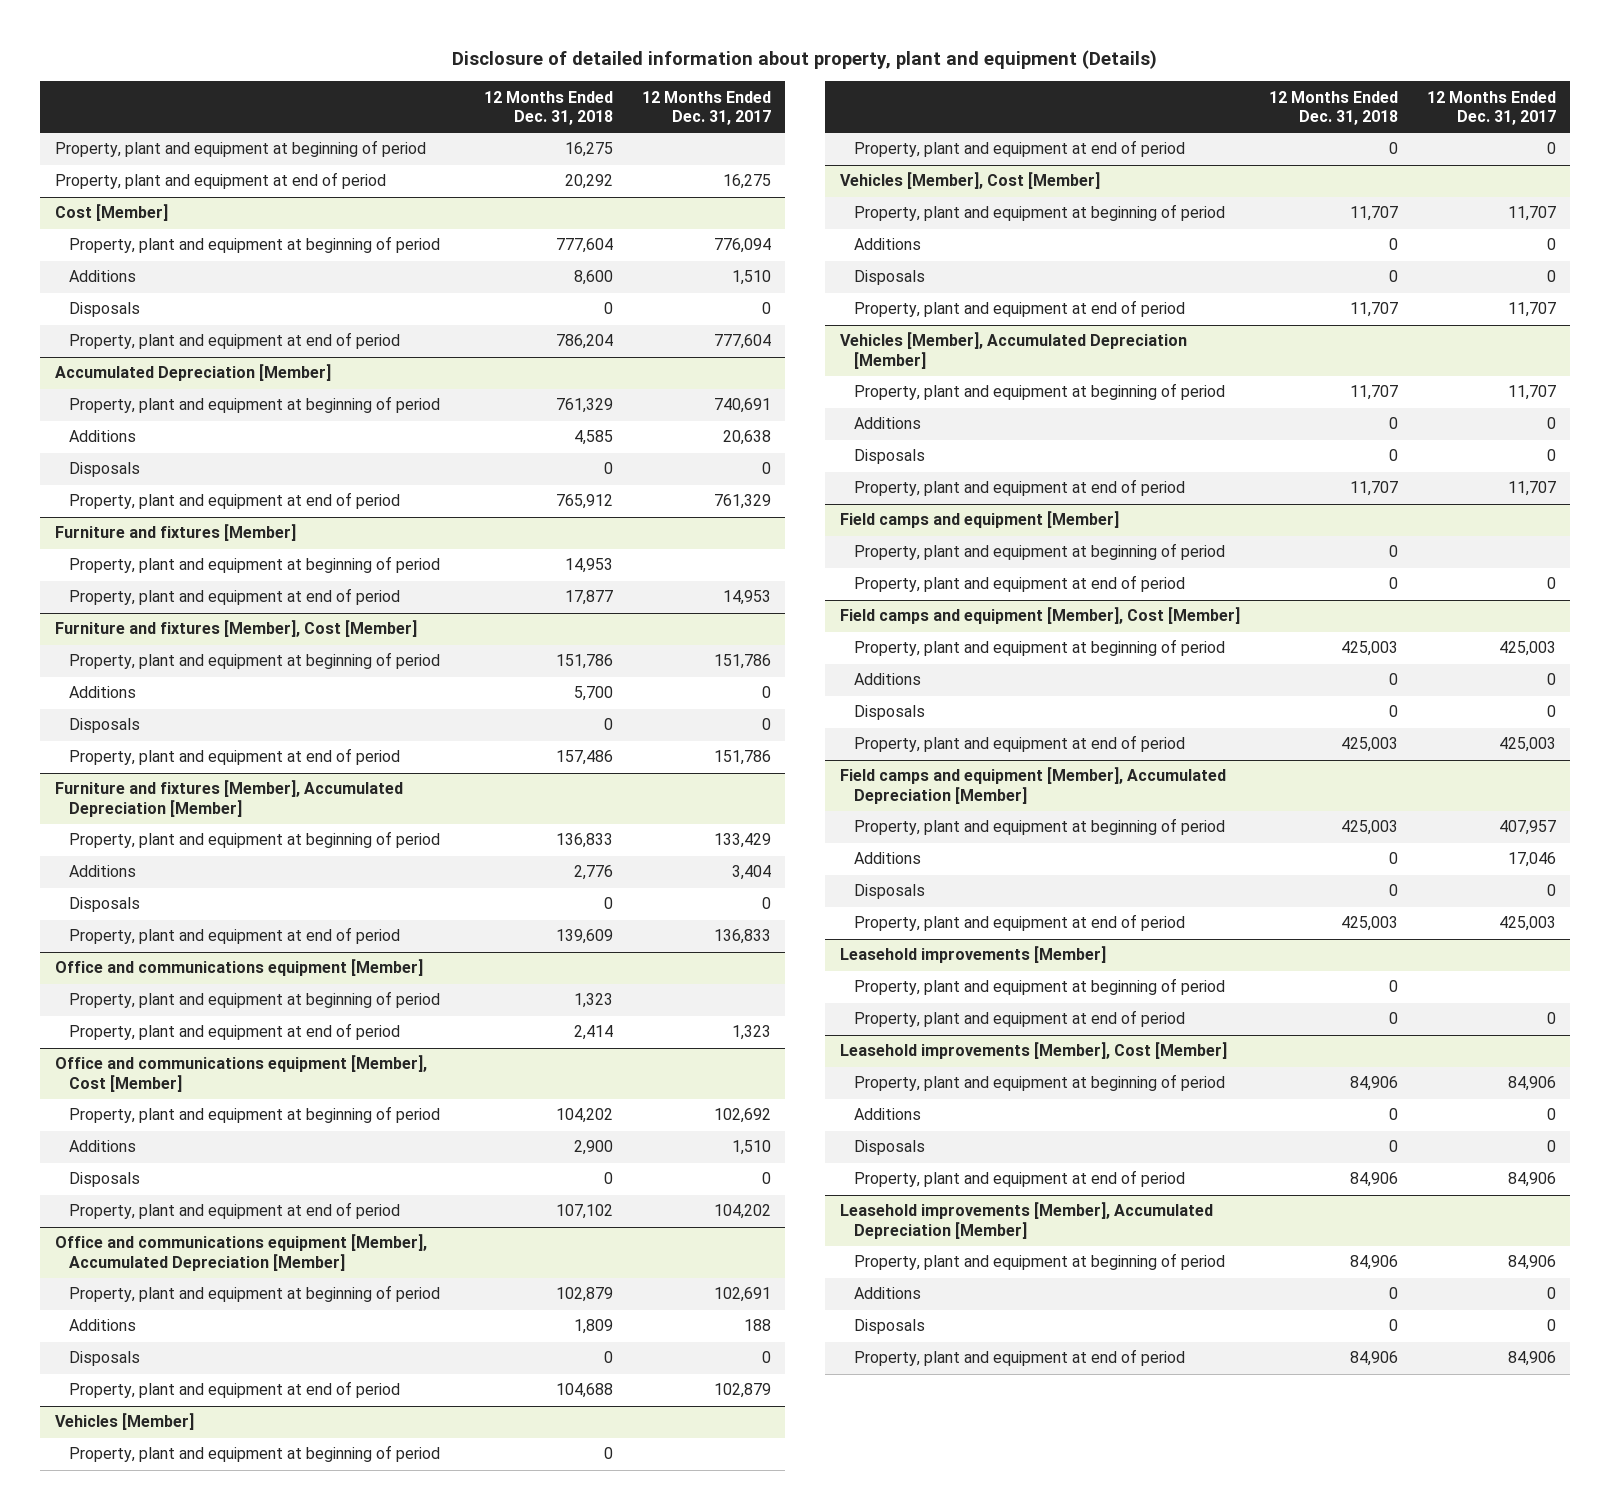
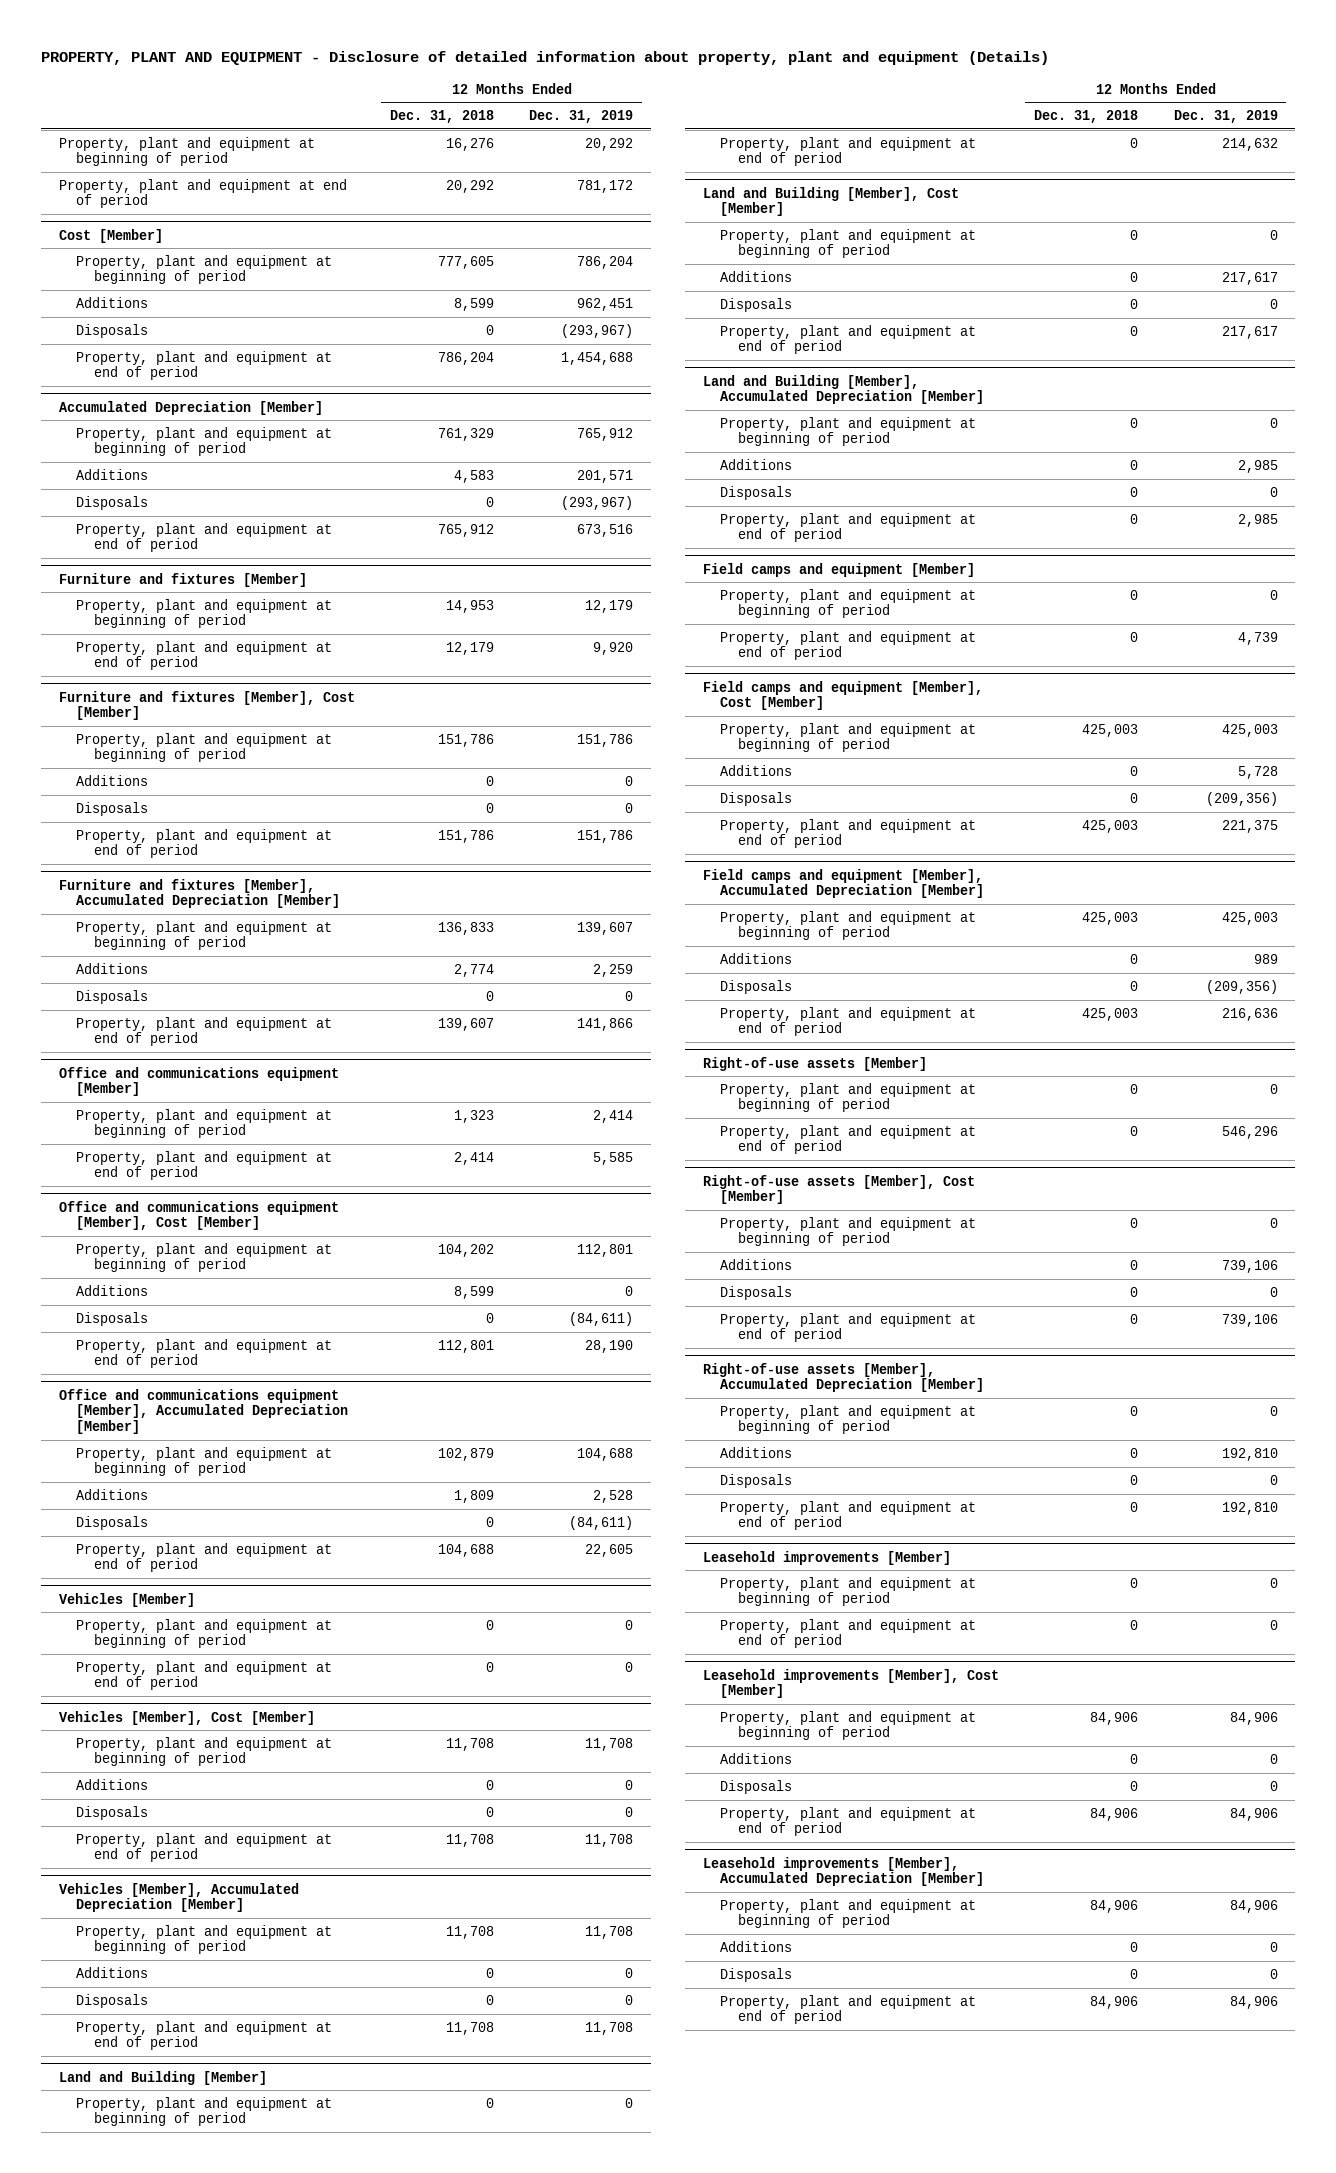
[452,50,1158,70] Disclosure of detailed information about property, plant and equipment (Details) -> [40,51,1049,66] PROPERTY, PLANT AND EQUIPMENT - Disclosure of detailed information about property, plant and equipment (Details)
[641,90,771,126] 12 Months Ended Dec. 31, 2017 -> none
none -> [529,110,634,124] Dec. 31, 2019
[564,142,613,158] 16,275 -> [446,137,495,151] 16,276
[555,238,613,254] 777,604 -> [438,255,495,269] 777,605
[573,270,613,286] 8,600 -> [454,297,495,311] 8,599
[573,430,613,446] 4,585 -> [454,469,495,483] 4,583
[564,590,613,606] 17,877 -> [446,641,495,655] 12,179
[573,686,613,702] 5,700 -> [486,775,495,786] 0
[555,750,613,766] 157,486 -> [438,829,495,843] 151,786
[573,865,613,881] 2,776 -> [454,963,495,977] 2,774
[555,929,613,945] 139,609 -> [438,1017,495,1031] 139,607
[573,1140,613,1156] 2,900 -> [454,1285,495,1299] 8,599
[555,1204,613,1220] 107,102 -> [438,1339,495,1353] 112,801
[1349,206,1398,222] 11,707 -> [446,1737,495,1751] 11,708
[1349,302,1398,318] 11,707 -> [446,1833,495,1847] 11,708
[1349,385,1398,401] 11,707 -> [446,1925,495,1939] 11,708
[1349,481,1398,497] 11,707 -> [446,2021,495,2035] 11,708
none -> [58,2070,267,2085] Land and Building [Member]
none -> [76,2096,333,2127] Property, plant and equipment at beginning of period
none -> [720,136,977,167] Property, plant and equipment at end of period
none -> [702,186,959,217] Land and Building [Member], Cost [Member]
none -> [720,228,977,259] Property, plant and equipment at beginning of period
none -> [720,270,793,282] Additions
none -> [720,297,793,312] Disposals
none -> [720,324,977,355] Property, plant and equipment at end of period
none -> [702,374,985,405] Land and Building [Member], Accumulated Depreciation [Member]
none -> [720,416,977,447] Property, plant and equipment at beginning of period
none -> [720,458,793,470] Additions
none -> [720,485,793,500] Disposals
none -> [720,512,977,543] Property, plant and equipment at end of period
none -> [702,1056,927,1071] Right-of-use assets [Member]
none -> [720,1082,977,1113] Property, plant and equipment at beginning of period
none -> [720,1124,977,1155] Property, plant and equipment at end of period
none -> [702,1174,975,1205] Right-of-use assets [Member], Cost [Member]
none -> [720,1216,977,1247] Property, plant and equipment at beginning of period
none -> [720,1258,793,1270] Additions
none -> [720,1285,793,1300] Disposals
none -> [720,1312,977,1343] Property, plant and equipment at end of period
none -> [702,1362,985,1393] Right-of-use assets [Member], Accumulated Depreciation [Member]
none -> [720,1404,977,1435] Property, plant and equipment at beginning of period
none -> [720,1446,793,1458] Additions
none -> [720,1473,793,1488] Disposals
none -> [720,1500,977,1531] Property, plant and equipment at end of period

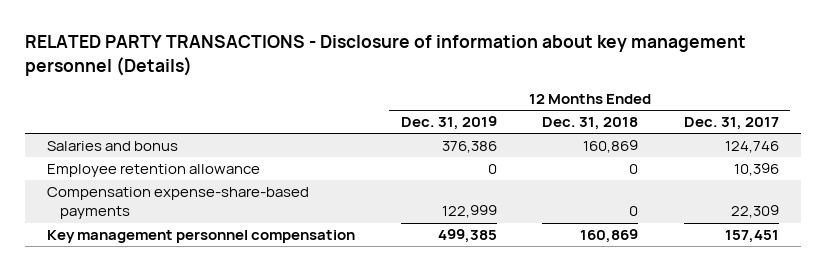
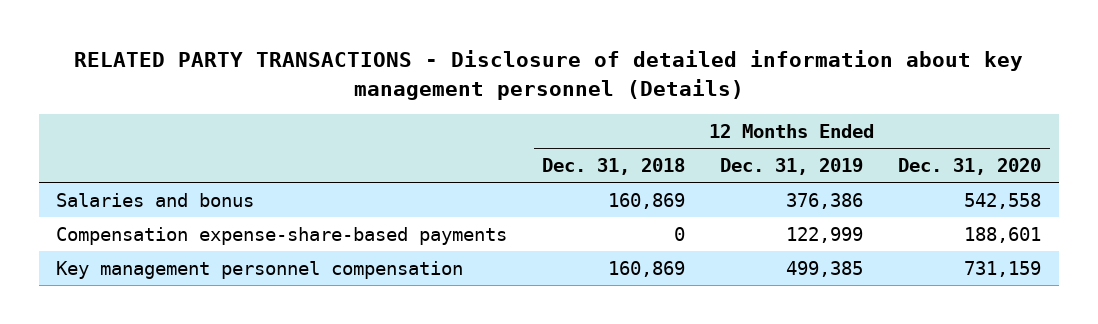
[24,35,746,76] RELATED PARTY TRANSACTIONS - Disclosure of information about key management personnel (Details) -> [73,50,1023,100] RELATED PARTY TRANSACTIONS - Disclosure of detailed information about key management personnel (Details)
[683,117,779,131] Dec. 31, 2017 -> none
none -> [898,157,1042,175] Dec. 31, 2020
[47,164,261,178] Employee retention allowance -> none

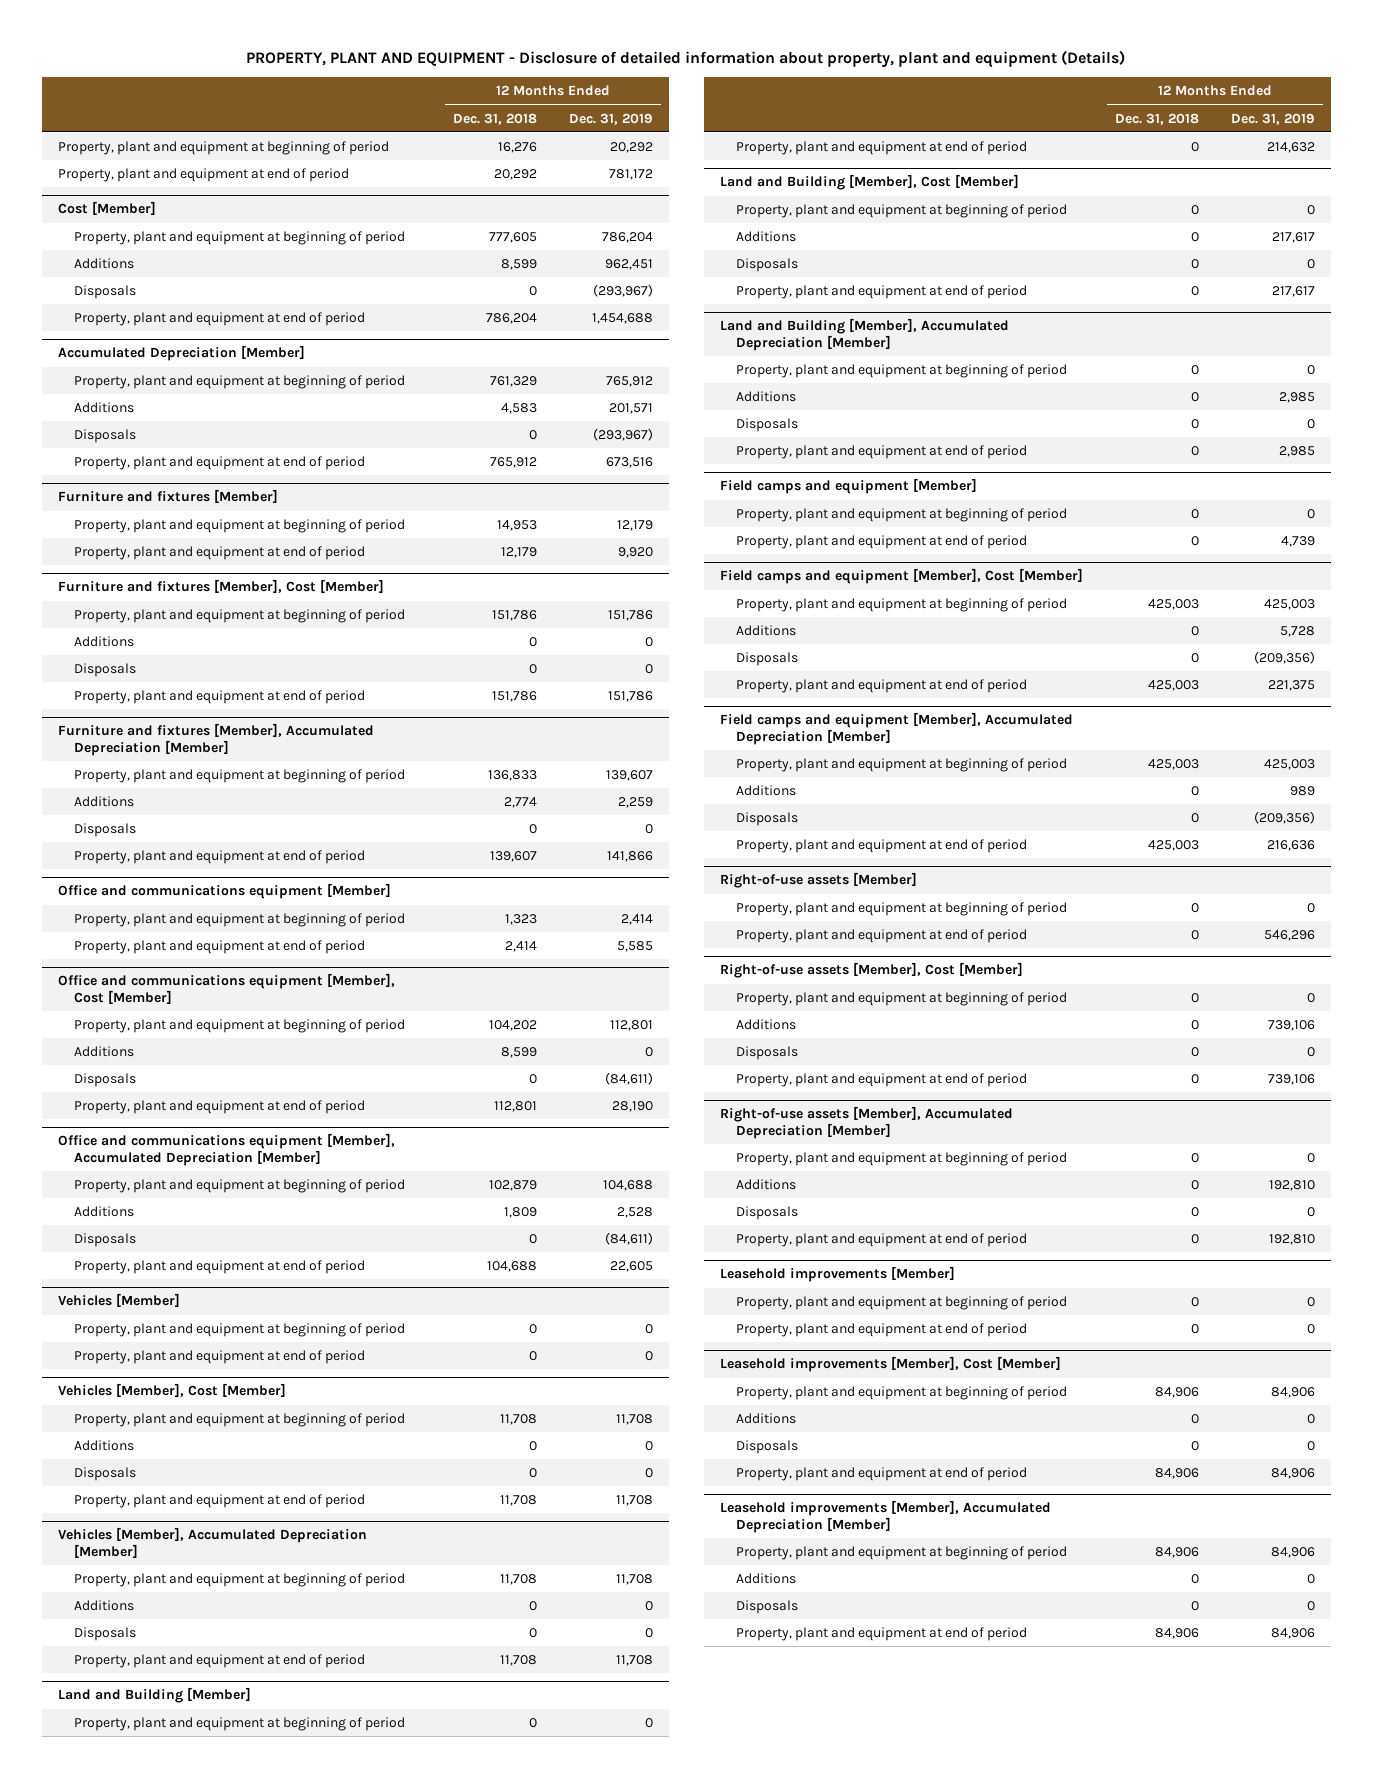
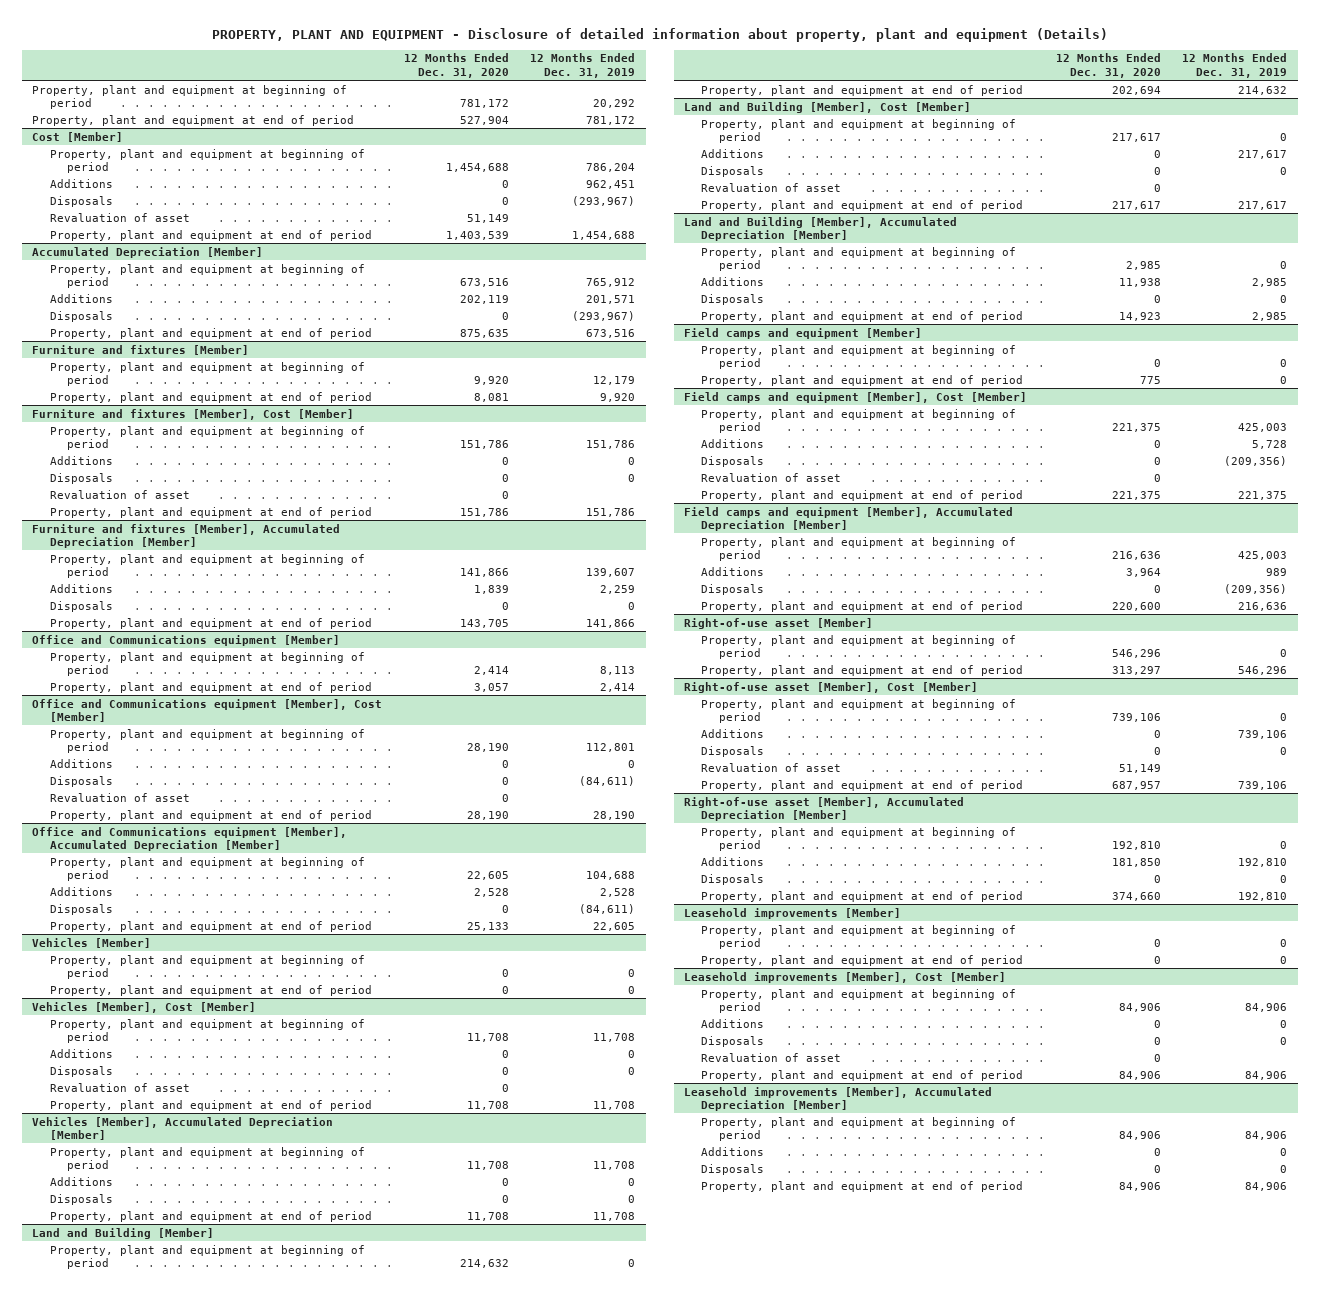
[452,112,537,125] Dec. 31, 2018 -> none
none -> [403,53,509,78] 12 Months Ended Dec. 31, 2020
none -> [49,212,190,222] Revaluation of asset
none -> [49,489,190,499] Revaluation of asset
[57,883,391,900] Office and communications equipment [Member] -> [32,634,341,646] Office and Communications equipment [Member]
[620,914,653,926] 2,414 -> [600,665,636,675] 8,113
[616,941,653,953] 5,585 -> [600,682,636,692] 2,414
[57,973,395,1004] Office and communications equipment [Member], Cost [Member] -> [32,698,383,722] Office and Communications equipment [Member], Cost [Member]
none -> [49,792,190,802] Revaluation of asset
[57,1133,395,1166] Office and communications equipment [Member], Accumulated Depreciation [Member] -> [32,826,348,851] Office and Communications equipment [Member], Accumulated Depreciation [Member]
none -> [49,1082,190,1092] Revaluation of asset
none -> [701,182,842,192] Revaluation of asset
[1280,536,1315,548] 4,739 -> [1280,375,1288,384] 0
none -> [701,472,842,482] Revaluation of asset
[719,872,917,889] Right-of-use assets [Member] -> [684,617,874,629] Right-of-use asset [Member]
[719,962,1023,979] Right-of-use assets [Member], Cost [Member] -> [684,681,979,693] Right-of-use asset [Member], Cost [Member]
none -> [701,762,842,772] Revaluation of asset
[719,1106,1013,1139] Right-of-use assets [Member], Accumulated Depreciation [Member] -> [684,796,965,821] Right-of-use asset [Member], Accumulated Depreciation [Member]
none -> [701,1052,842,1062] Revaluation of asset

